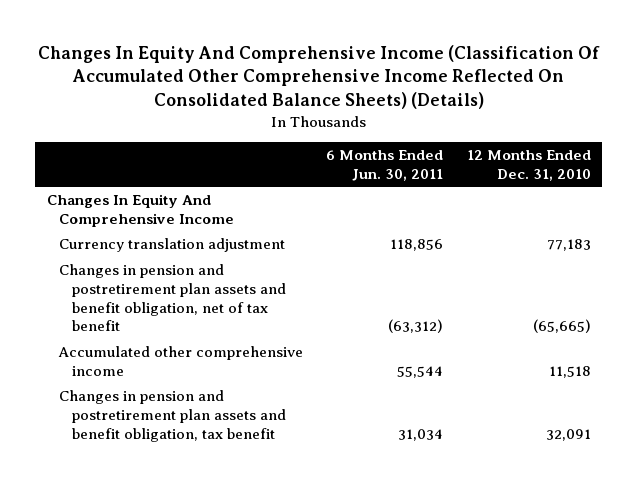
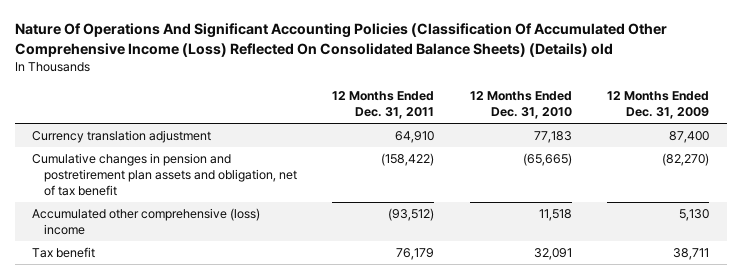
[37,44,600,110] Changes In Equity And Comprehensive Income (Classification Of Accumulated Other Comprehensive Income Reflected On Consolidated Balance Sheets) (Details) -> [14,23,667,58] Nature Of Operations And Significant Accounting Policies (Classification Of Accumulated Other Comprehensive Income (Loss) Reflected On Consolidated Balance Sheets) (Details) old
[326,149,444,181] 6 Months Ended Jun. 30, 2011 -> none
none -> [332,90,435,120] 12 Months Ended Dec. 31, 2011
none -> [607,90,710,120] 12 Months Ended Dec. 31, 2009
[46,194,235,227] Changes In Equity And Comprehensive Income -> none
[59,264,286,332] Changes in pension and postretirement plan assets and benefit obligation, net of tax benefit -> [32,153,298,197] Cumulative changes in pension and postretirement plan assets and obligation, net of tax benefit
[58,346,304,376] Accumulated other comprehensive income -> [32,208,261,236] Accumulated other comprehensive (loss) income
[59,390,286,442] Changes in pension and postretirement plan assets and benefit obligation, tax benefit -> [32,247,96,259] Tax benefit

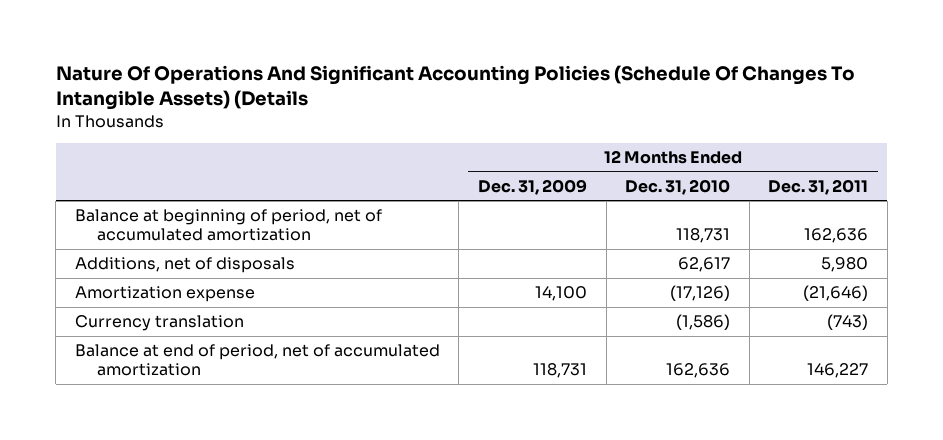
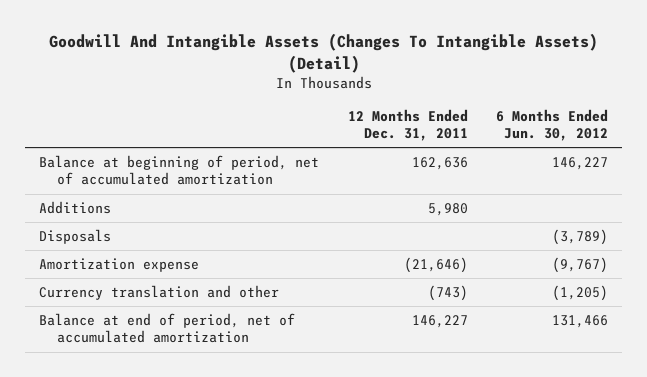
[55,65,855,111] Nature Of Operations And Significant Accounting Policies (Schedule Of Changes To Intangible Assets) (Details -> [48,32,598,73] Goodwill And Intangible Assets (Changes To Intangible Assets) (Detail)
[477,178,587,195] Dec. 31, 2009 -> none
[625,178,731,195] Dec. 31, 2010 -> none
none -> [495,108,608,142] 6 Months Ended Jun. 30, 2012
[74,257,295,274] Additions, net of disposals -> [39,201,112,215] Additions
none -> [39,229,112,245] Disposals
[74,315,244,332] Currency translation -> [39,285,280,301] Currency translation and other

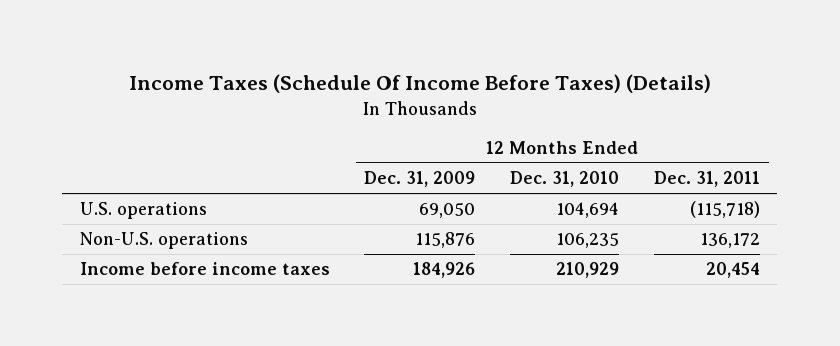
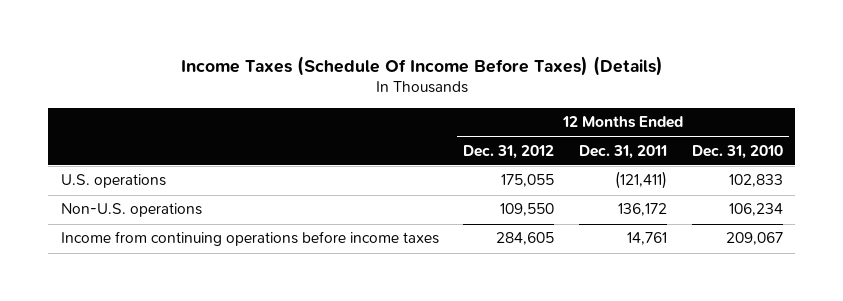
[364,171,476,188] Dec. 31, 2009 -> none
none -> [463,144,555,159] Dec. 31, 2012
[556,202,620,219] 104,694 -> [728,174,783,188] 102,833
[689,201,760,219] (115,718) -> [615,171,668,190] (121,411)
[556,233,620,249] 106,235 -> [728,203,783,217] 106,234
[79,262,330,276] Income before income taxes -> [60,231,439,247] Income from continuing operations before income taxes
[556,262,620,279] 210,929 -> [725,232,783,246] 209,067
[705,262,760,279] 20,454 -> [627,232,668,246] 14,761

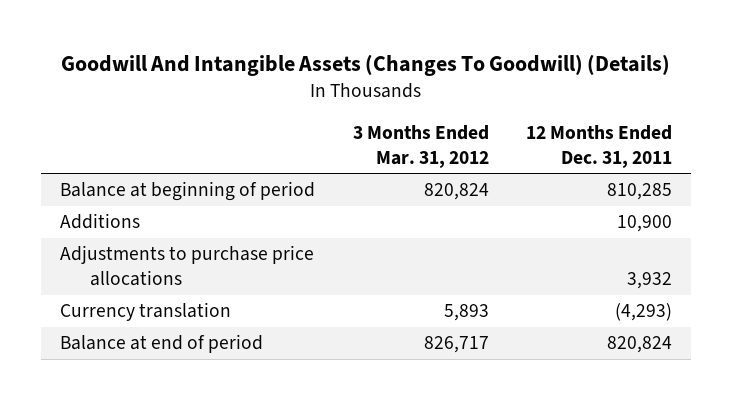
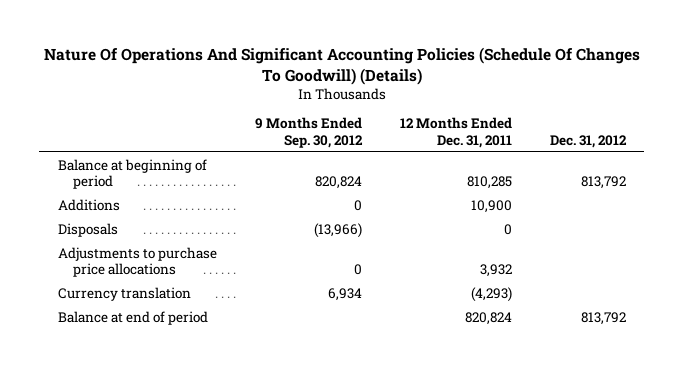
[61,54,671,77] Goodwill And Intangible Assets (Changes To Goodwill) (Details) -> [43,47,640,85] Nature Of Operations And Significant Accounting Policies (Schedule Of Changes To Goodwill) (Details)
[352,124,489,168] 3 Months Ended Mar. 31, 2012 -> none
none -> [255,117,364,148] 9 Months Ended Sep. 30, 2012
none -> [549,134,627,148] Dec. 31, 2012
none -> [58,222,119,237] Disposals

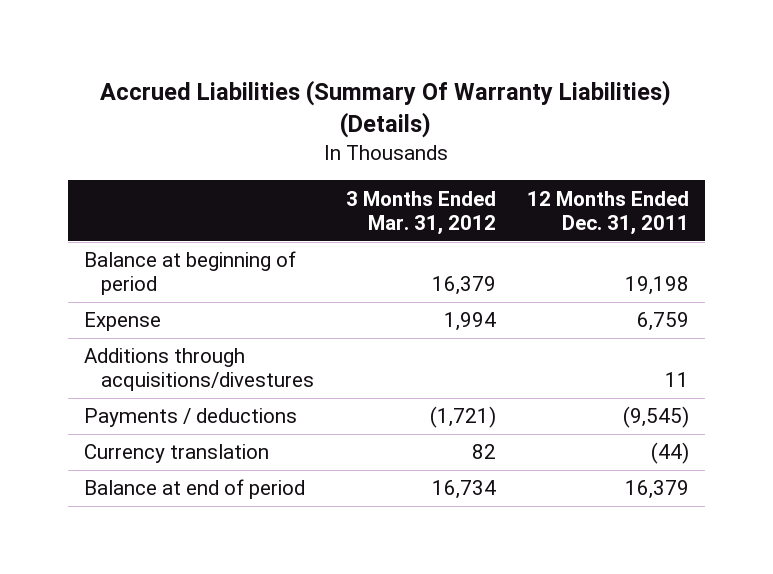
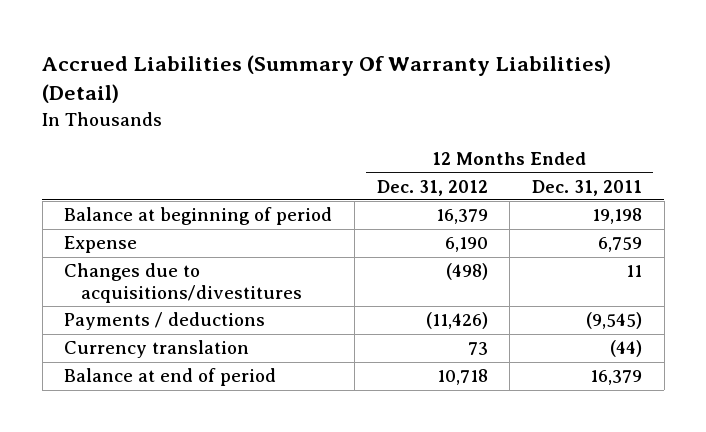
[100,79,672,138] Accrued Liabilities (Summary Of Warranty Liabilities) (Details) -> [42,55,612,104] Accrued Liabilities (Summary Of Warranty Liabilities) (Detail)
[345,190,496,235] 3 Months Ended Mar. 31, 2012 -> none
none -> [376,179,488,196] Dec. 31, 2012
[83,348,315,392] Additions through acquisitions/divestures -> [64,263,302,303] Changes due to acquisitions/divestitures

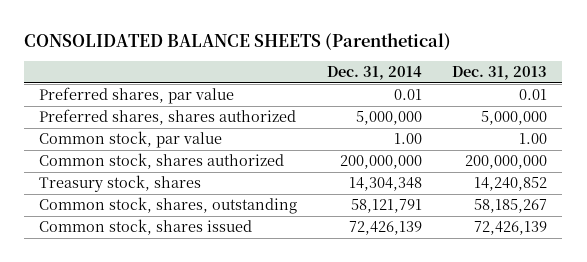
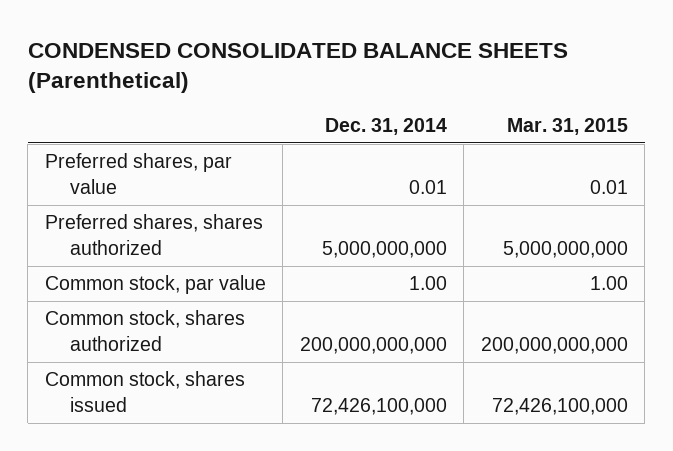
[24,32,452,50] CONSOLIDATED BALANCE SHEETS (Parenthetical) -> [27,43,568,94] CONDENSED CONSOLIDATED BALANCE SHEETS (Parenthetical)
[452,66,548,81] Dec. 31, 2013 -> none
none -> [506,117,628,135] Mar. 31, 2015
[356,111,423,126] 5,000,000 -> [321,240,447,258] 5,000,000,000
[39,175,202,193] Treasury stock, shares -> none
[39,197,298,215] Common stock, shares, outstanding -> none
[340,155,423,170] 200,000,000 -> [299,336,447,354] 200,000,000,000
[349,221,423,236] 72,426,139 -> [310,397,447,415] 72,426,100,000

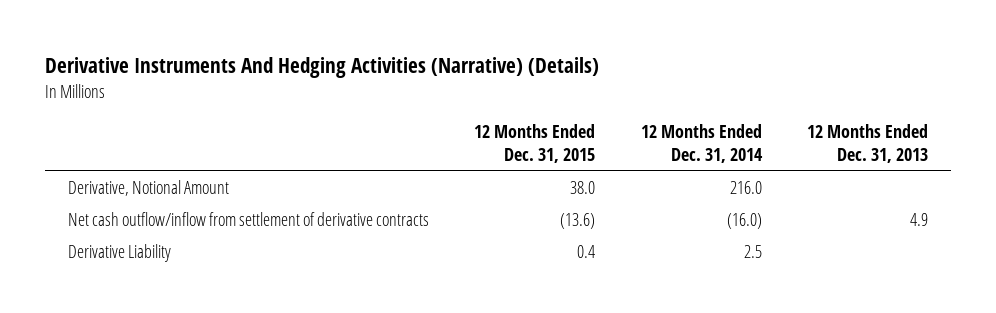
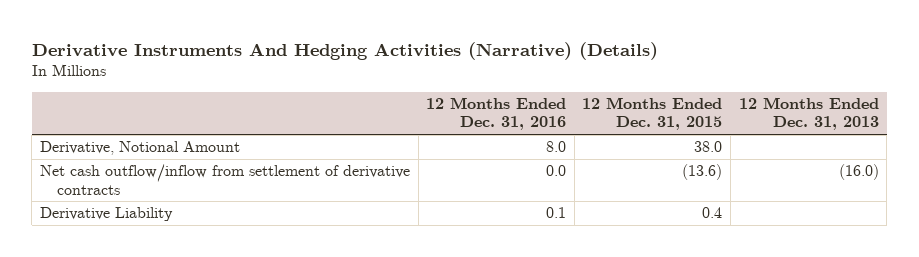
[640,124,763,164] 12 Months Ended Dec. 31, 2014 -> none
none -> [426,96,567,131] 12 Months Ended Dec. 31, 2016
[910,213,929,227] 4.9 -> [838,164,879,181] (16.0)

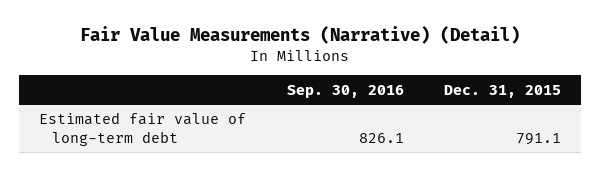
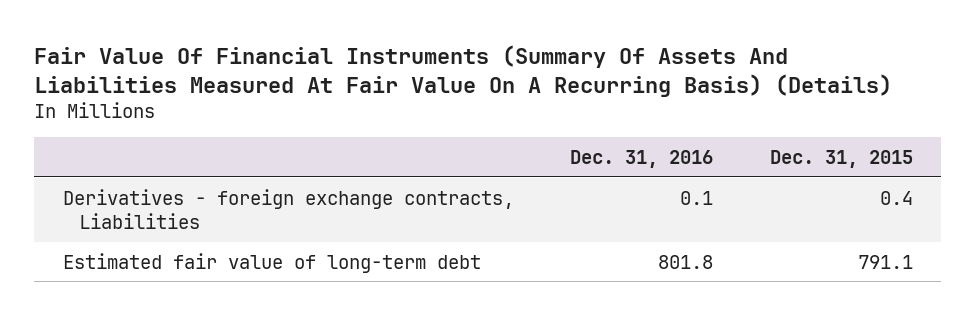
[80,26,521,45] Fair Value Measurements (Narrative) (Detail) -> [34,44,893,98] Fair Value Of Financial Instruments (Summary Of Assets And Liabilities Measured At Fair Value On A Recurring Basis) (Details)
[286,84,404,98] Sep. 30, 2016 -> none
none -> [570,149,714,168] Dec. 31, 2016
none -> [62,188,514,230] Derivatives - foreign exchange contracts, Liabilities

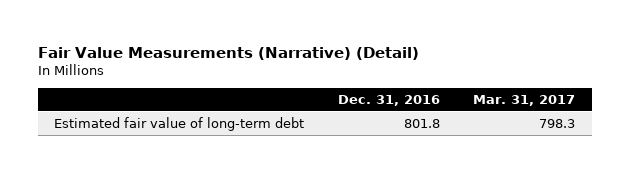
[34,44,893,98] Fair Value Of Financial Instruments (Summary Of Assets And Liabilities Measured At Fair Value On A Recurring Basis) (Details) -> [37,46,419,60] Fair Value Measurements (Narrative) (Detail)
[769,149,913,168] Dec. 31, 2015 -> none
none -> [472,94,575,106] Mar. 31, 2017
[62,188,514,230] Derivatives - foreign exchange contracts, Liabilities -> none

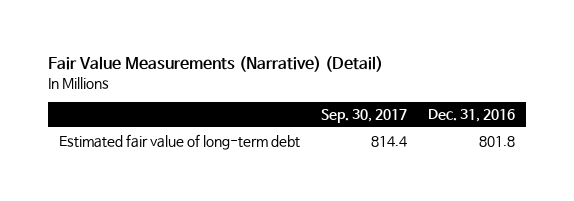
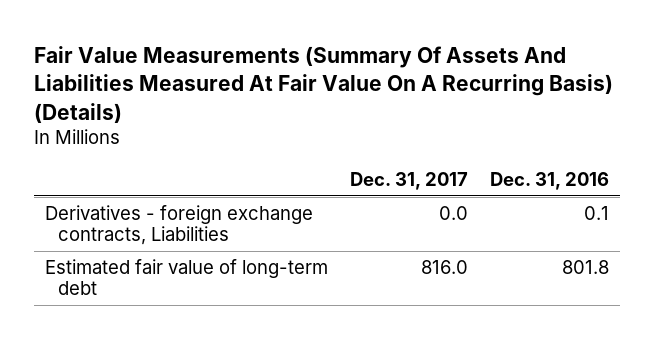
[47,56,383,73] Fair Value Measurements (Narrative) (Detail) -> [34,45,614,123] Fair Value Measurements (Summary Of Assets And Liabilities Measured At Fair Value On A Recurring Basis) (Details)
[320,109,407,124] Sep. 30, 2017 -> none
none -> [350,171,469,190] Dec. 31, 2017
none -> [45,205,314,246] Derivatives - foreign exchange contracts, Liabilities

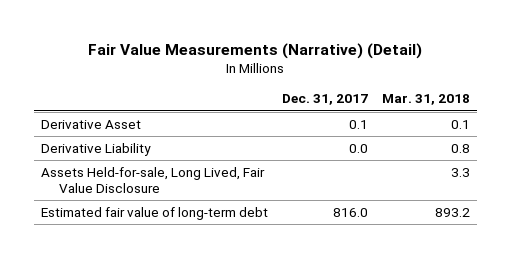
[34,45,614,123] Fair Value Measurements (Summary Of Assets And Liabilities Measured At Fair Value On A Recurring Basis) (Details) -> [88,42,423,59] Fair Value Measurements (Narrative) (Detail)
[490,171,610,190] Dec. 31, 2016 -> none
none -> [381,94,470,106] Mar. 31, 2018
none -> [40,119,141,129] Derivative Asset
[45,205,314,246] Derivatives - foreign exchange contracts, Liabilities -> [40,142,151,156] Derivative Liability
none -> [40,166,265,193] Assets Held-for-sale, Long Lived, Fair Value Disclosure

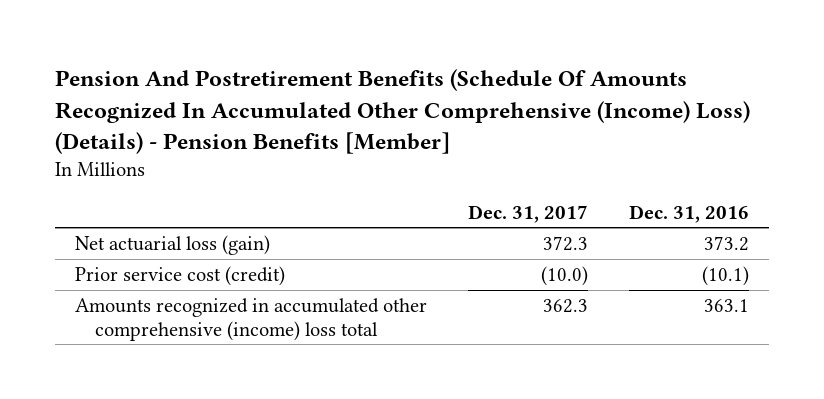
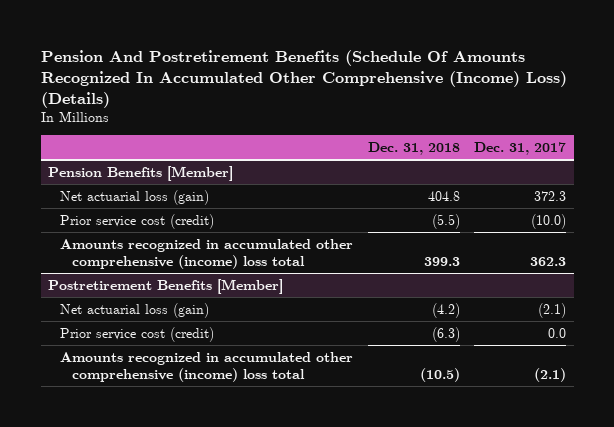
[54,69,750,155] Pension And Postretirement Benefits (Schedule Of Amounts Recognized In Accumulated Other Comprehensive (Income) Loss) (Details) - Pension Benefits [Member] -> [40,49,567,108] Pension And Postretirement Benefits (Schedule Of Amounts Recognized In Accumulated Other Comprehensive (Income) Loss) (Details)
[628,204,749,223] Dec. 31, 2016 -> none
none -> [367,141,460,155] Dec. 31, 2018
none -> [48,165,234,181] Pension Benefits [Member]
none -> [48,278,284,294] Postretirement Benefits [Member]
none -> [60,302,210,318] Net actuarial loss (gain)
none -> [60,326,215,342] Prior service cost (credit)
none -> [60,351,354,382] Amounts recognized in accumulated other comprehensive (income) loss total

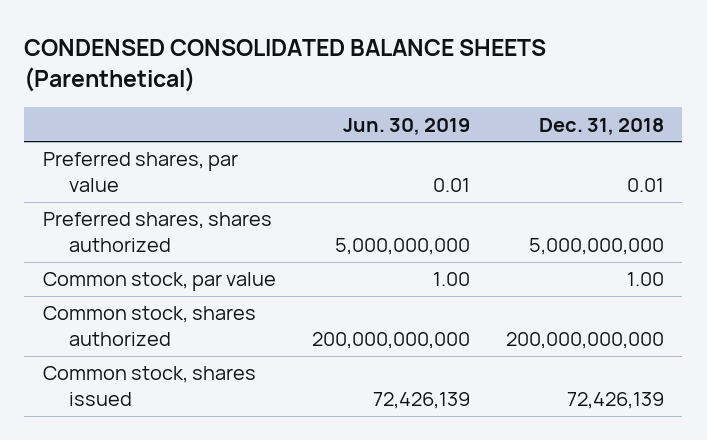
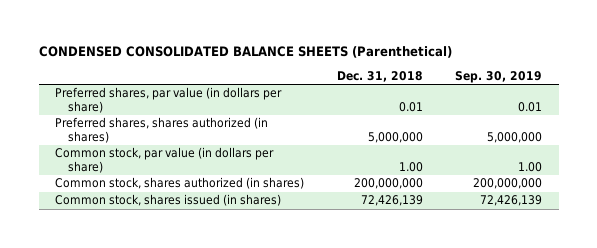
[342,117,470,135] Jun. 30, 2019 -> none
none -> [455,71,543,84] Sep. 30, 2019
[42,152,238,192] Preferred shares, par value -> [55,87,283,113] Preferred shares, par value (in dollars per share)
[42,212,272,252] Preferred shares, shares authorized -> [55,117,269,143] Preferred shares, shares authorized (in shares)
[529,237,665,255] 5,000,000,000 -> [367,131,423,143] 5,000,000
[42,272,276,292] Common stock, par value -> [55,147,275,173] Common stock, par value (in dollars per share)
[42,306,256,346] Common stock, shares authorized -> [55,177,305,190] Common stock, shares authorized (in shares)
[506,331,665,349] 200,000,000,000 -> [353,178,423,190] 200,000,000
[42,366,256,406] Common stock, shares issued -> [55,194,282,207] Common stock, shares issued (in shares)

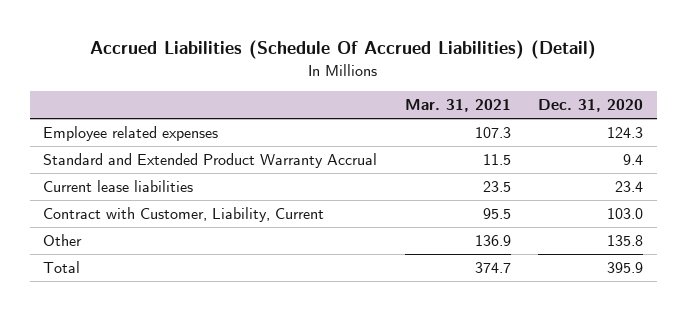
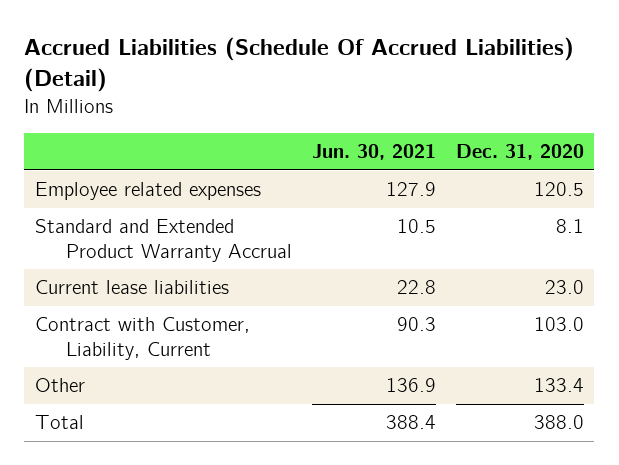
[404,99,511,113] Mar. 31, 2021 -> none
none -> [311,143,436,160] Jun. 30, 2021
[607,126,644,138] 124.3 -> [534,182,585,197] 120.5
[623,153,644,165] 9.4 -> [556,219,585,234] 8.1
[615,180,644,192] 23.4 -> [545,280,585,295] 23.0
[607,234,644,246] 135.8 -> [534,378,585,393] 133.4
[607,261,644,273] 395.9 -> [534,415,585,430] 388.0

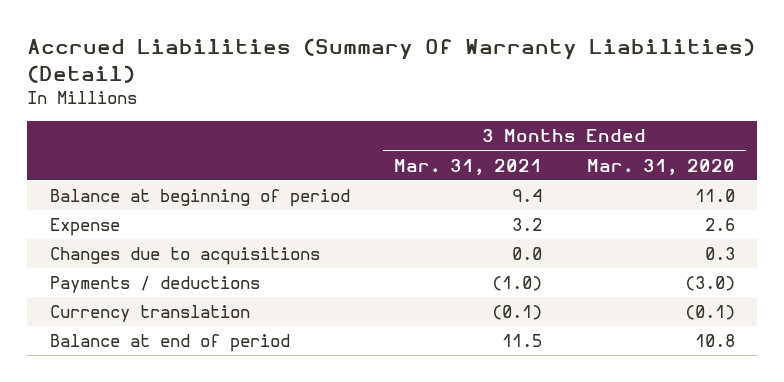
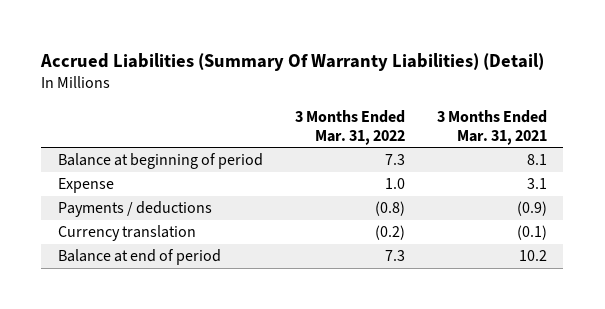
[586,158,735,175] Mar. 31, 2020 -> none
none -> [294,109,405,145] 3 Months Ended Mar. 31, 2022
[49,247,320,266] Changes due to acquisitions -> none
[512,189,543,203] 9.4 -> [526,154,547,166] 8.1
[512,218,543,232] 3.2 -> [526,178,547,190] 3.1
[492,276,543,292] (1.0) -> [516,201,547,217] (0.9)
[502,334,543,348] 11.5 -> [518,250,547,262] 10.2

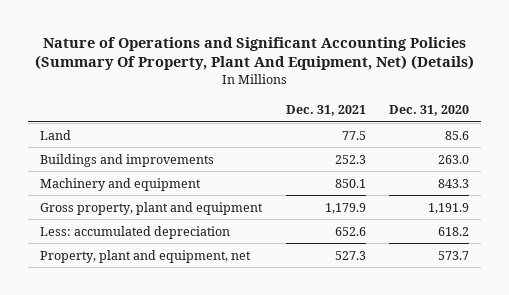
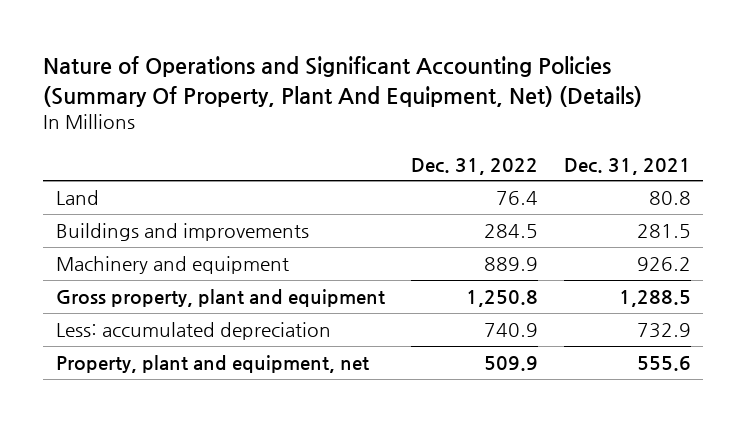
[389,104,470,116] Dec. 31, 2020 -> none
none -> [410,157,538,175] Dec. 31, 2022
[341,130,366,140] 77.5 -> [648,191,691,206] 80.8
[334,154,366,164] 252.3 -> [636,224,691,239] 281.5
[334,178,366,188] 850.1 -> [636,257,691,272] 926.2
[324,202,366,214] 1,179.9 -> [618,290,691,308] 1,288.5
[334,226,366,236] 652.6 -> [636,323,691,339] 732.9
[334,250,366,260] 527.3 -> [636,356,691,372] 555.6

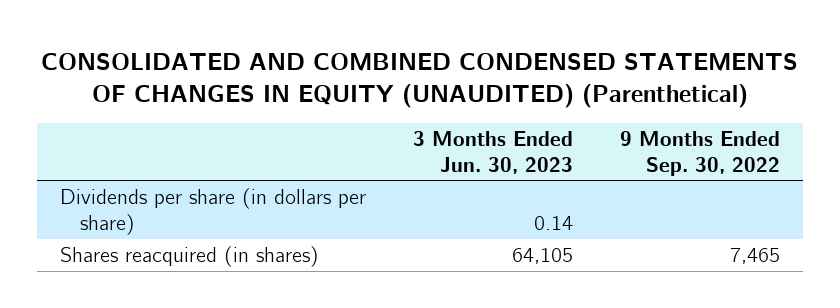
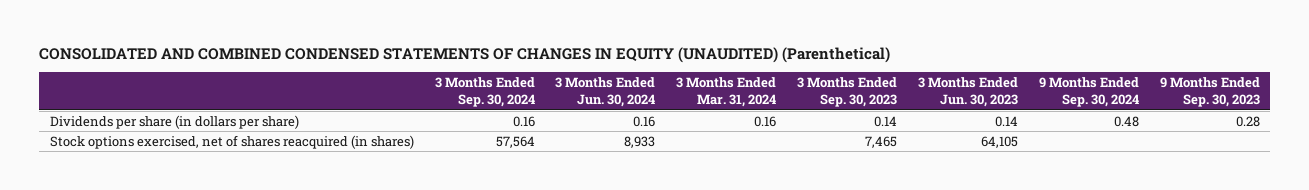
[619,130,780,176] 9 Months Ended Sep. 30, 2022 -> none
none -> [434,77,535,108] 3 Months Ended Sep. 30, 2024
none -> [555,77,656,108] 3 Months Ended Jun. 30, 2024
none -> [676,77,777,108] 3 Months Ended Mar. 31, 2024
none -> [797,77,898,108] 3 Months Ended Sep. 30, 2023
none -> [1038,77,1139,108] 9 Months Ended Sep. 30, 2024
none -> [1159,77,1260,108] 9 Months Ended Sep. 30, 2023
[60,245,320,267] Shares reacquired (in shares) -> [49,134,414,149] Stock options exercised, net of shares reacquired (in shares)

